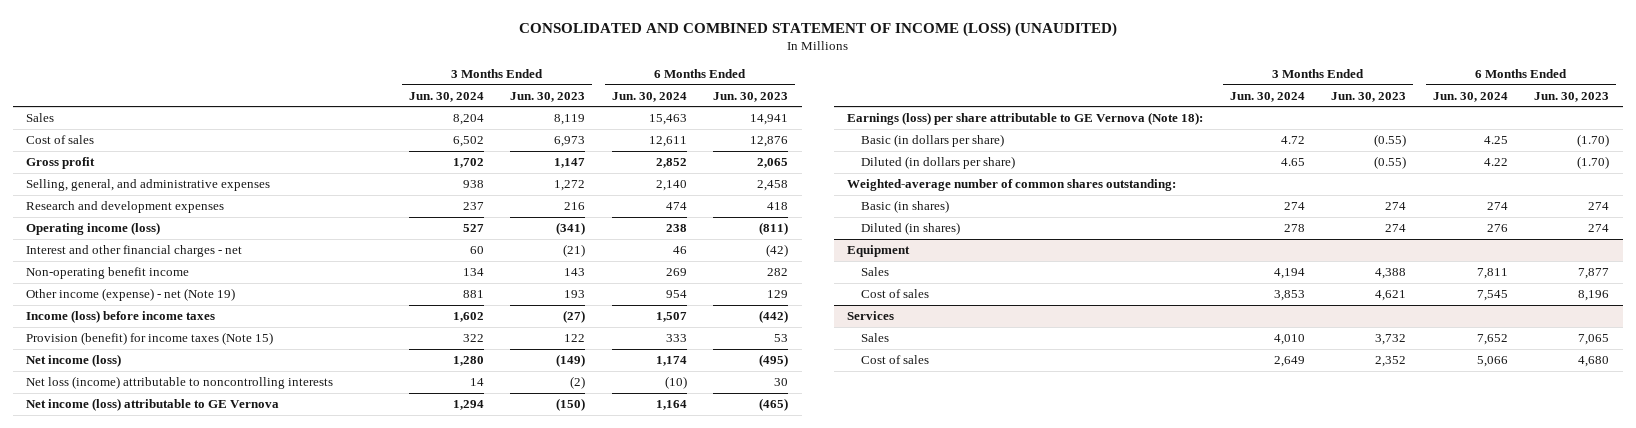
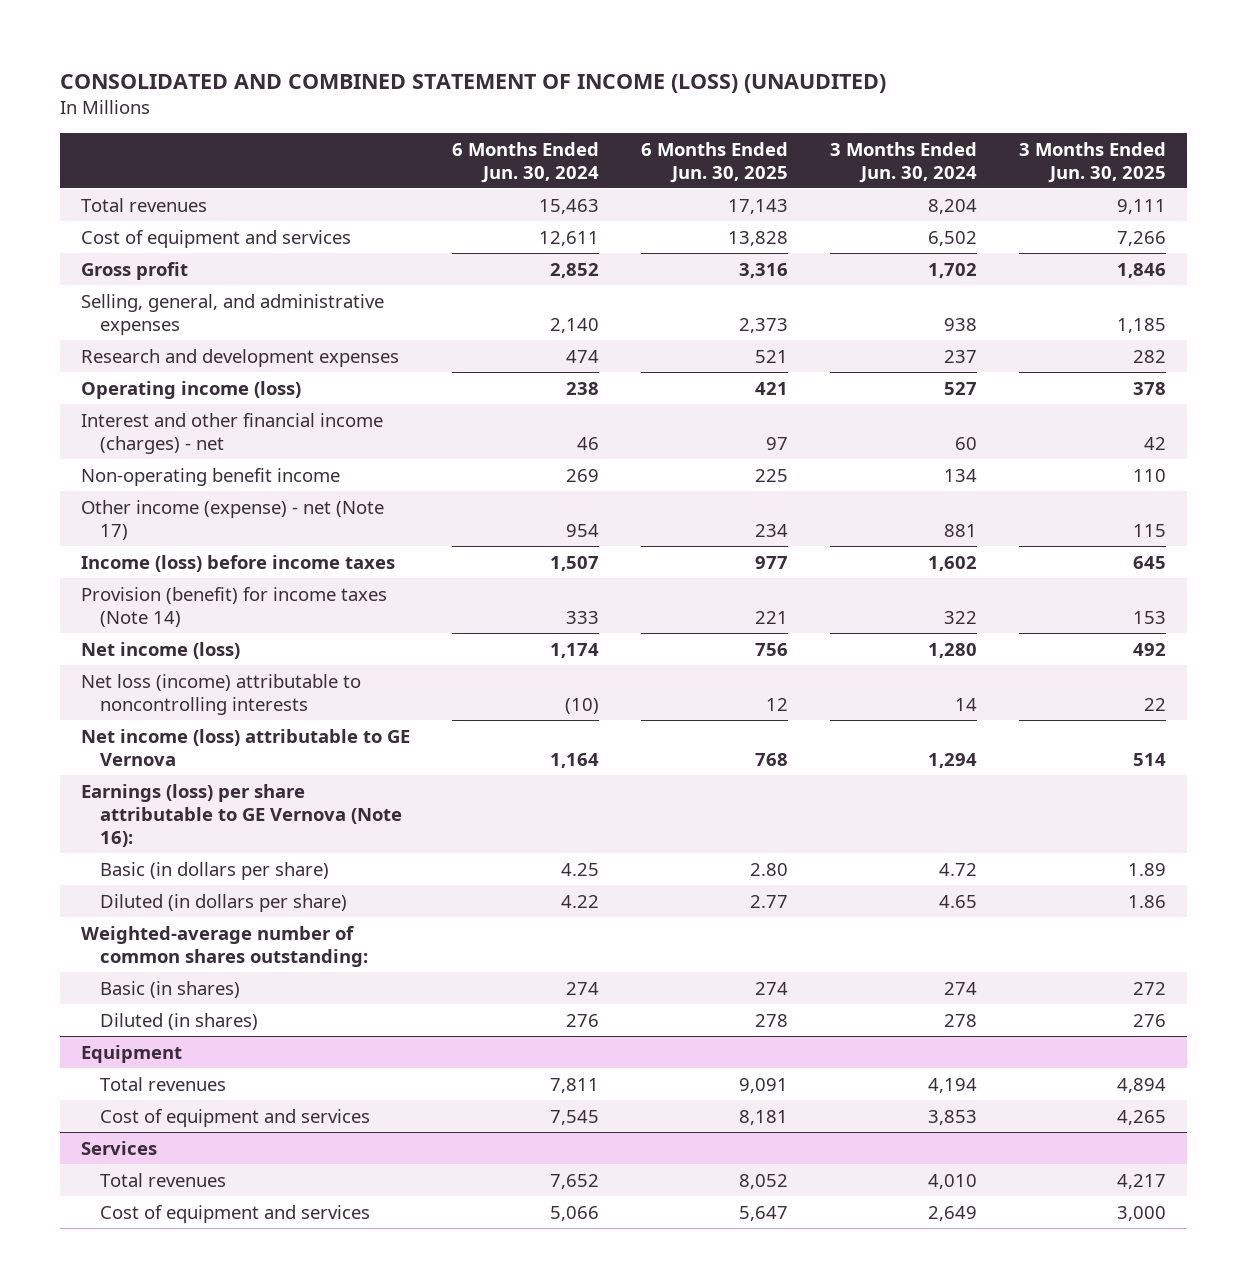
[510,91,586,102] Jun. 30, 2023 -> none
[713,91,789,102] Jun. 30, 2023 -> none
none -> [641,141,789,183] 6 Months Ended Jun. 30, 2025
none -> [1018,141,1166,183] 3 Months Ended Jun. 30, 2025
[26,112,55,122] Sales -> [81,197,208,212] Total revenues
[26,134,95,144] Cost of sales -> [81,229,352,248] Cost of equipment and services
[26,244,243,257] Interest and other financial charges - net -> [81,412,384,454] Interest and other financial income (charges) - net
[26,287,236,301] Other income (expense) - net (Note 19) -> [81,499,385,540] Other income (expense) - net (Note 17)
[26,331,274,345] Provision (benefit) for income taxes (Note 15) -> [81,586,388,627] Provision (benefit) for income taxes (Note 14)
[847,111,1204,125] Earnings (loss) per share attributable to GE Vernova (Note 18): -> [81,783,403,847] Earnings (loss) per share attributable to GE Vernova (Note 16):
[860,266,889,276] Sales -> [100,1076,227,1091] Total revenues
[860,288,929,298] Cost of sales -> [100,1108,371,1127] Cost of equipment and services
[860,332,889,342] Sales -> [100,1172,227,1187] Total revenues
[860,354,929,364] Cost of sales -> [100,1204,371,1223] Cost of equipment and services

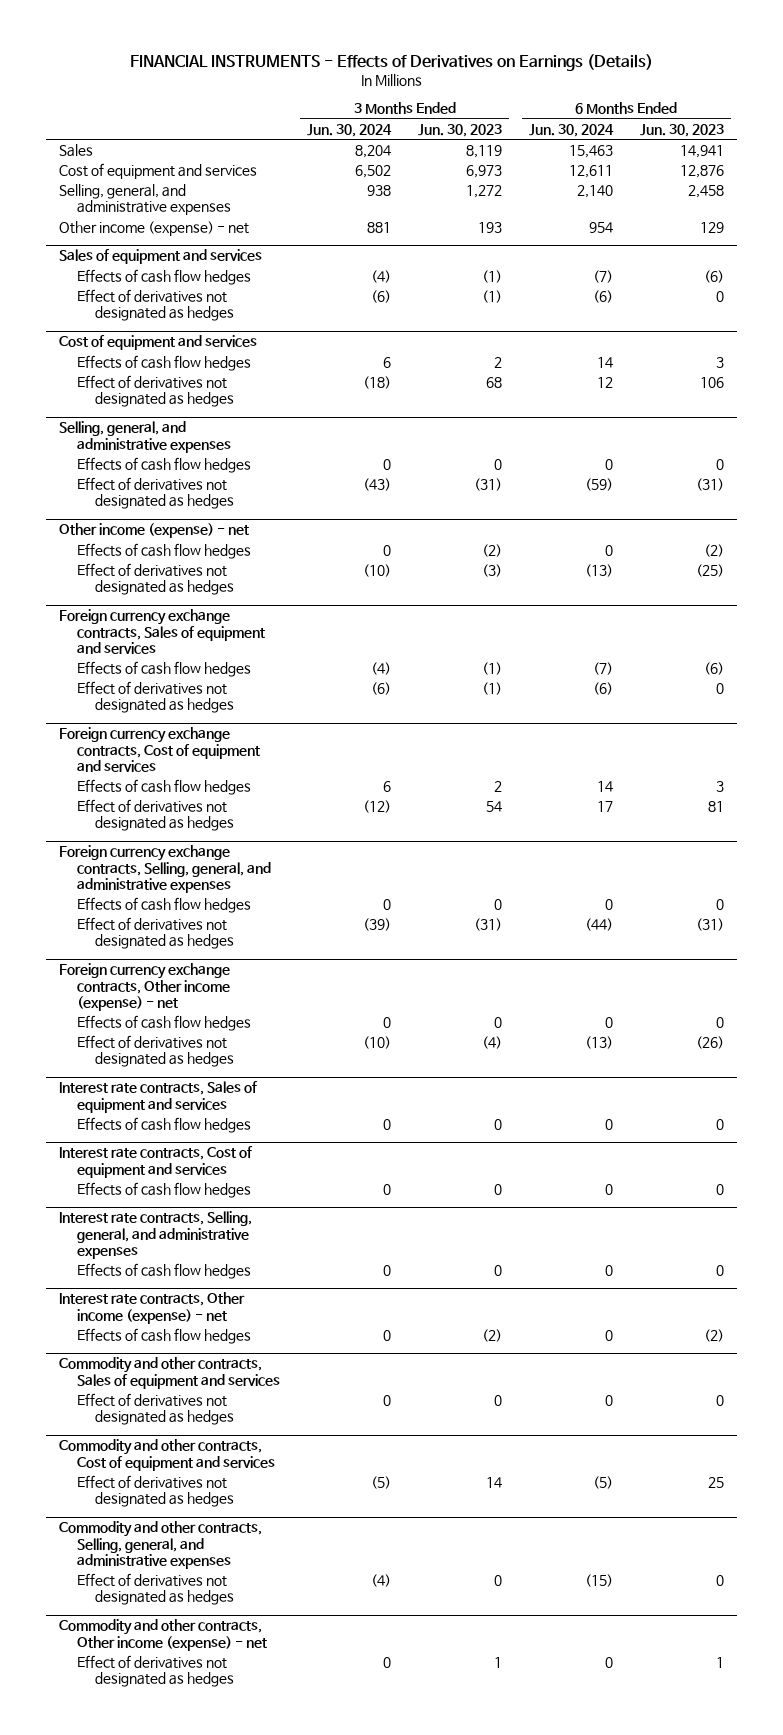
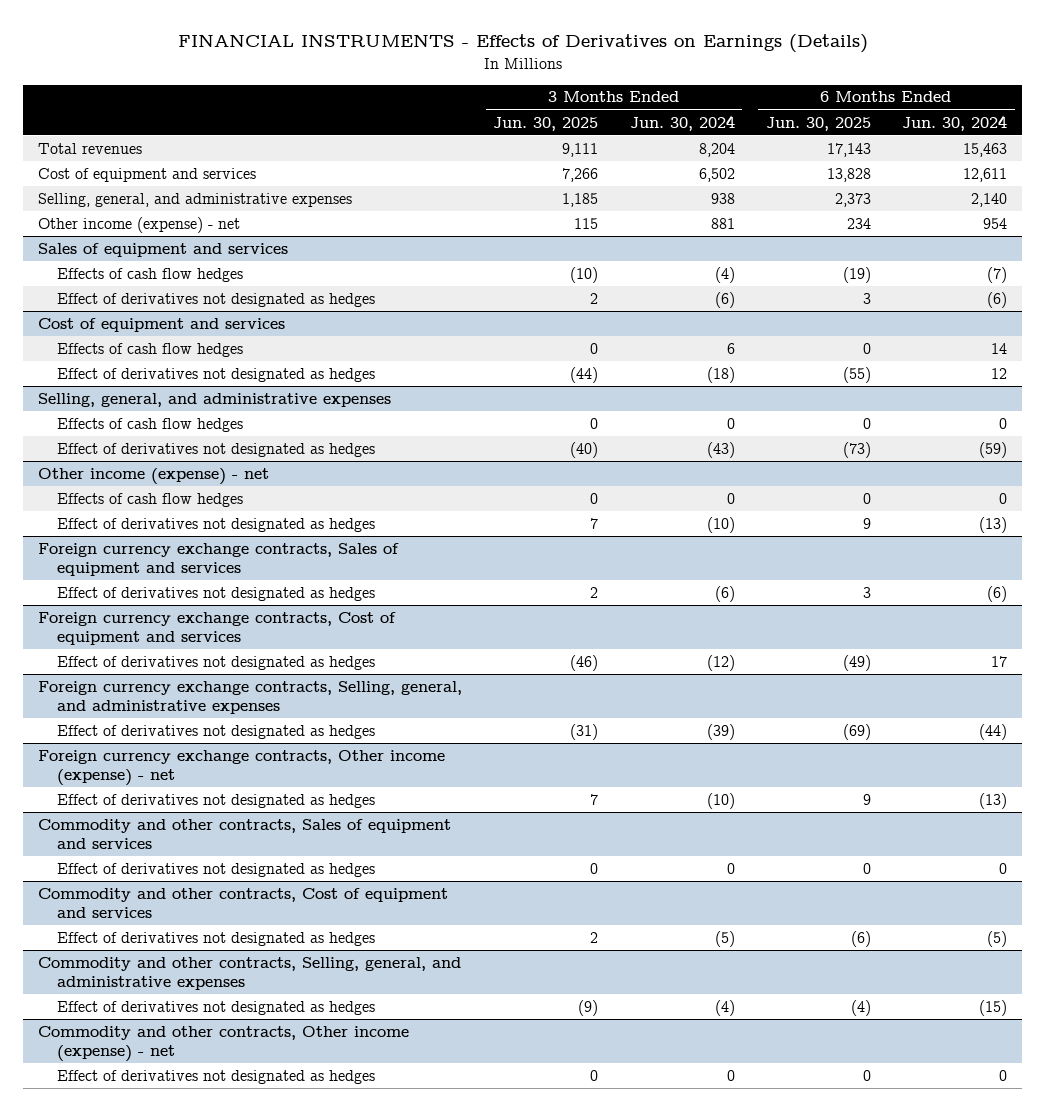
[418,123,503,137] Jun. 30, 2023 -> none
[639,123,724,137] Jun. 30, 2023 -> none
none -> [493,116,599,131] Jun. 30, 2025
none -> [765,116,871,131] Jun. 30, 2025
[59,144,94,158] Sales -> [38,142,143,154] Total revenues
[77,661,252,678] Effects of cash flow hedges -> none
[77,779,252,796] Effects of cash flow hedges -> none
[77,897,252,914] Effects of cash flow hedges -> none
[77,1015,252,1032] Effects of cash flow hedges -> none
[59,1081,259,1113] Interest rate contracts, Sales of equipment and services -> none
[77,1117,252,1134] Effects of cash flow hedges -> none
[59,1146,254,1178] Interest rate contracts, Cost of equipment and services -> none
[77,1182,252,1199] Effects of cash flow hedges -> none
[59,1211,253,1259] Interest rate contracts, Selling, general, and administrative expenses -> none
[77,1263,252,1280] Effects of cash flow hedges -> none
[59,1292,246,1324] Interest rate contracts, Other income (expense) - net -> none
[77,1328,252,1345] Effects of cash flow hedges -> none

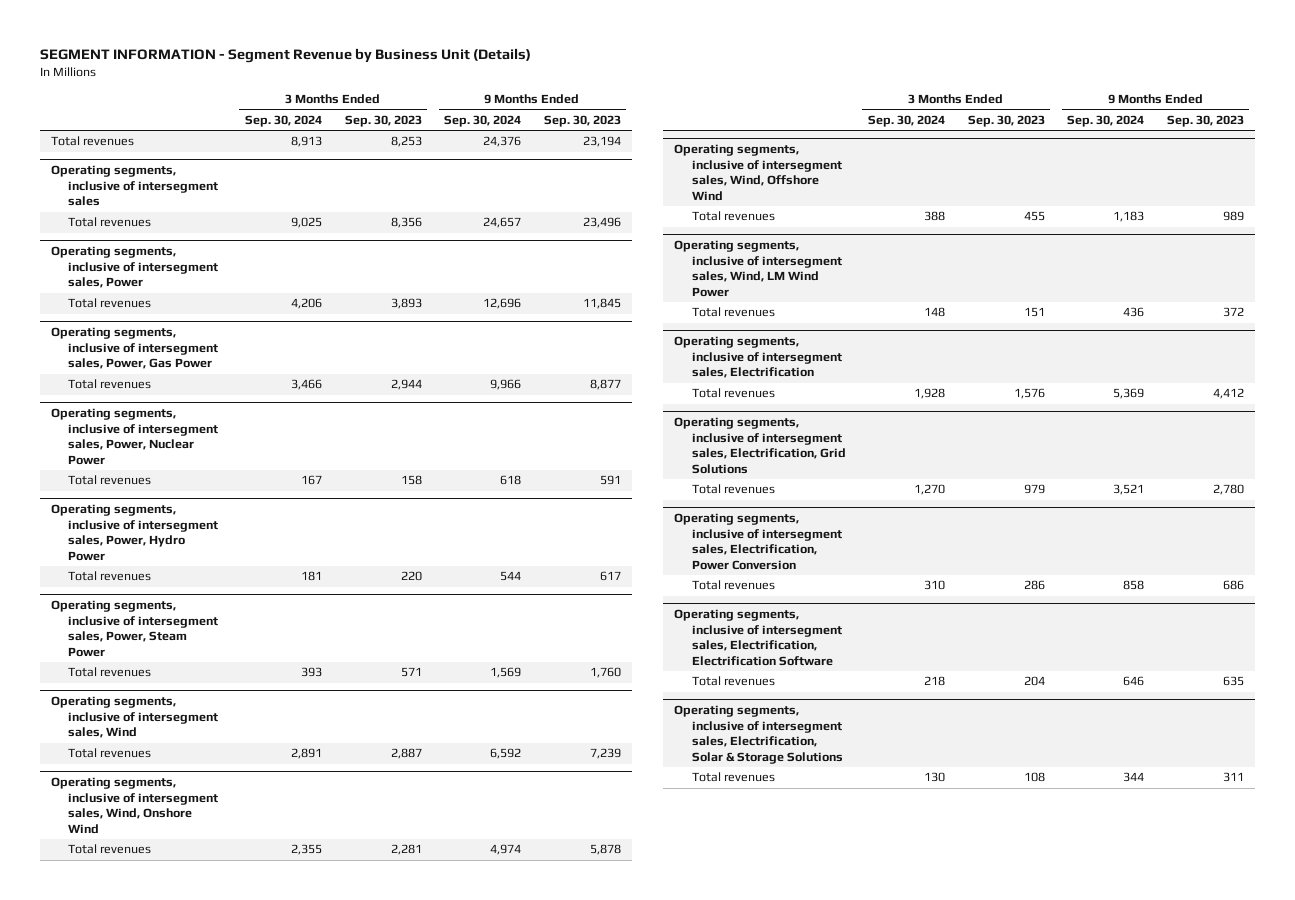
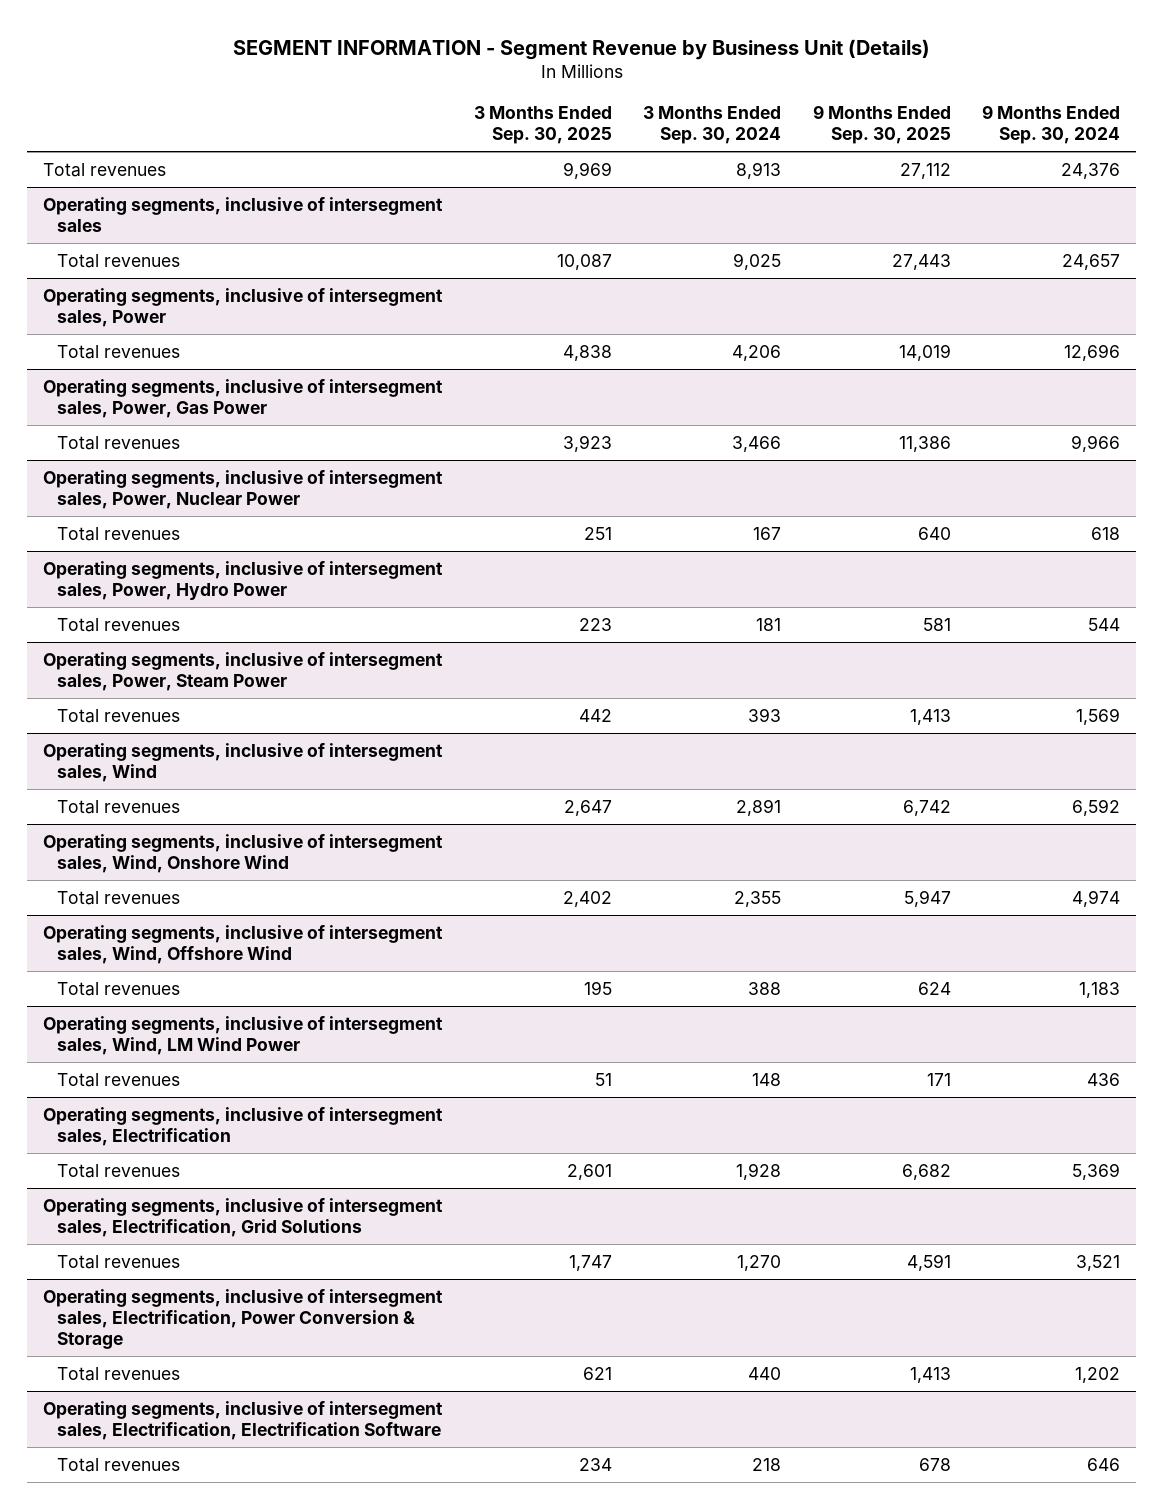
[344,114,422,127] Sep. 30, 2023 -> none
[543,114,621,127] Sep. 30, 2023 -> none
none -> [473,106,612,145] 3 Months Ended Sep. 30, 2025
none -> [812,105,951,145] 9 Months Ended Sep. 30, 2025
[674,513,842,571] Operating segments, inclusive of intersegment sales, Electrification, Power Conversion -> [43,1288,444,1349] Operating segments, inclusive of intersegment sales, Electrification, Power Conversion & Storage
[924,580,946,591] 310 -> [748,1366,782,1380] 440
[1123,580,1145,591] 858 -> [1075,1366,1121,1383] 1,202
[674,705,843,765] Operating segments, inclusive of intersegment sales, Electrification, Solar & Storage Solutions -> none
[691,772,775,783] Total revenues -> none

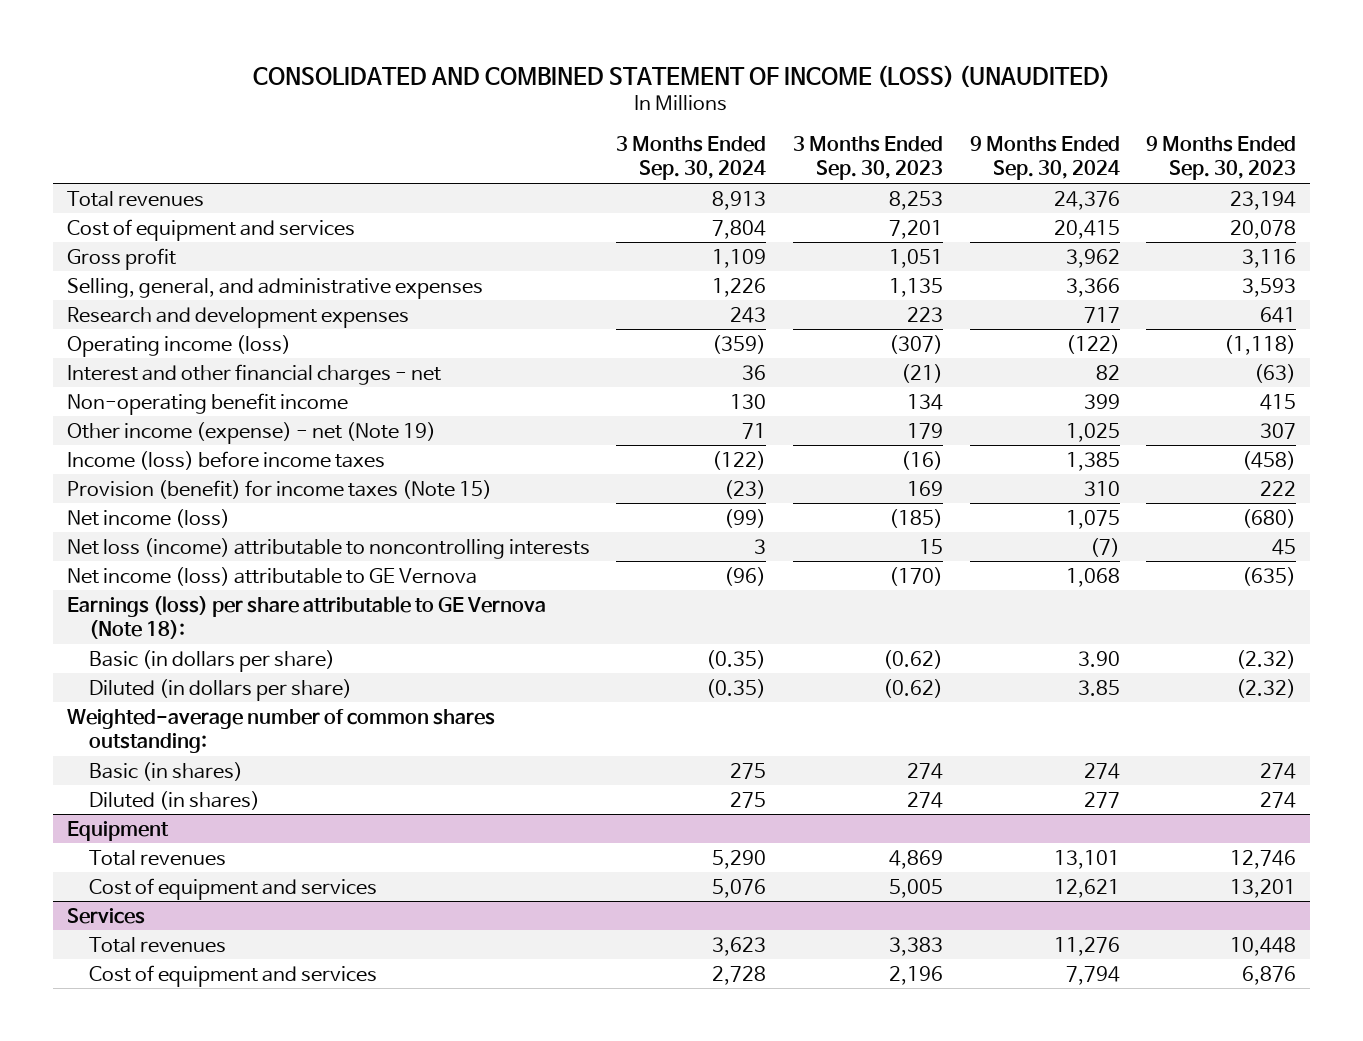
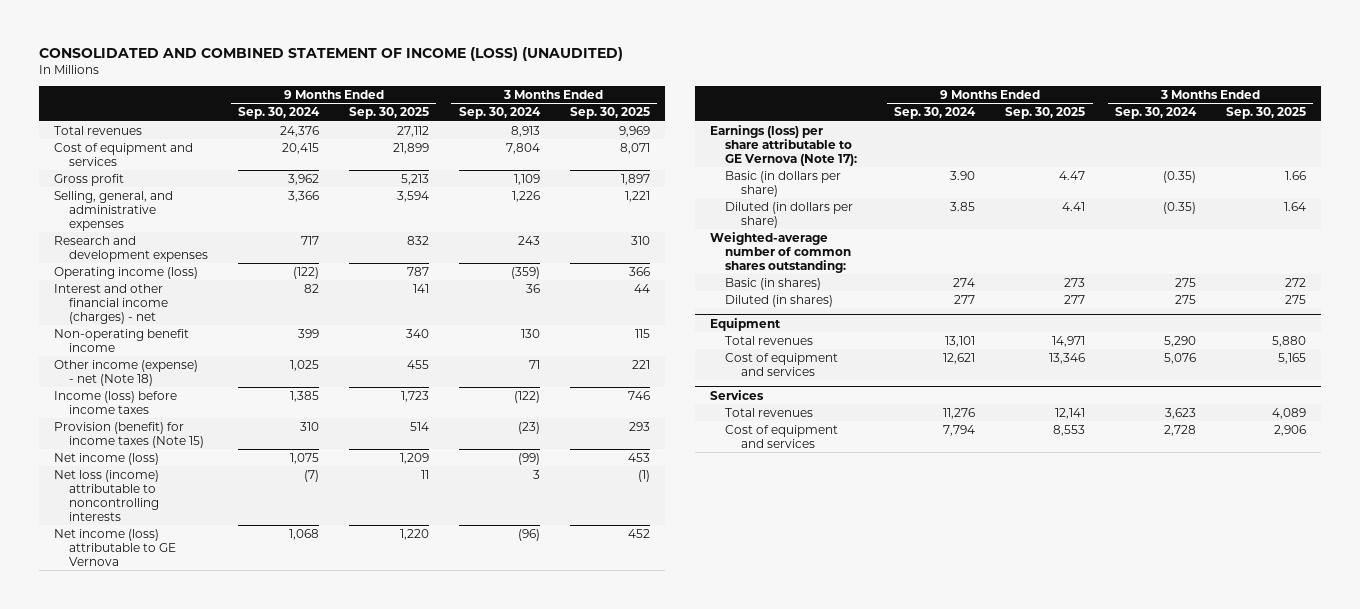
[792,136,943,181] 3 Months Ended Sep. 30, 2023 -> none
[1146,136,1297,181] 9 Months Ended Sep. 30, 2023 -> none
none -> [348,107,429,120] Sep. 30, 2025
none -> [569,107,650,120] Sep. 30, 2025
[66,363,441,385] Interest and other financial charges - net -> [53,283,169,324] Interest and other financial income (charges) - net
[66,421,436,444] Other income (expense) - net (Note 19) -> [53,359,198,386] Other income (expense) - net (Note 18)
[66,595,546,639] Earnings (loss) per share attributable to GE Vernova (Note 18): -> [709,124,858,166] Earnings (loss) per share attributable to GE Vernova (Note 17):

